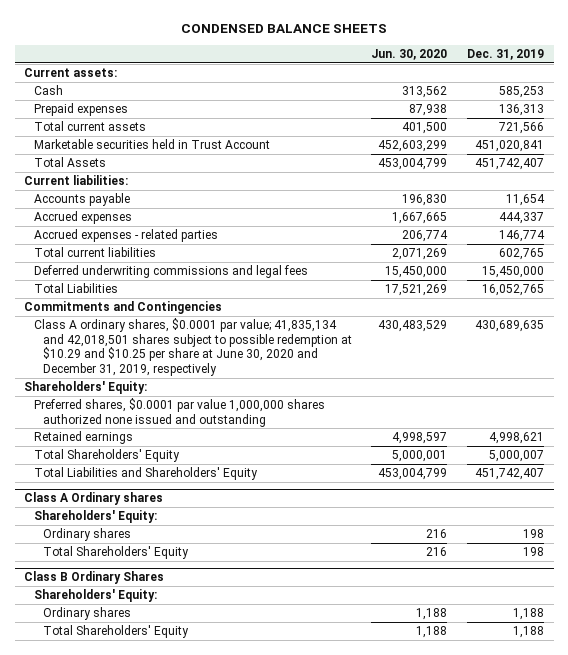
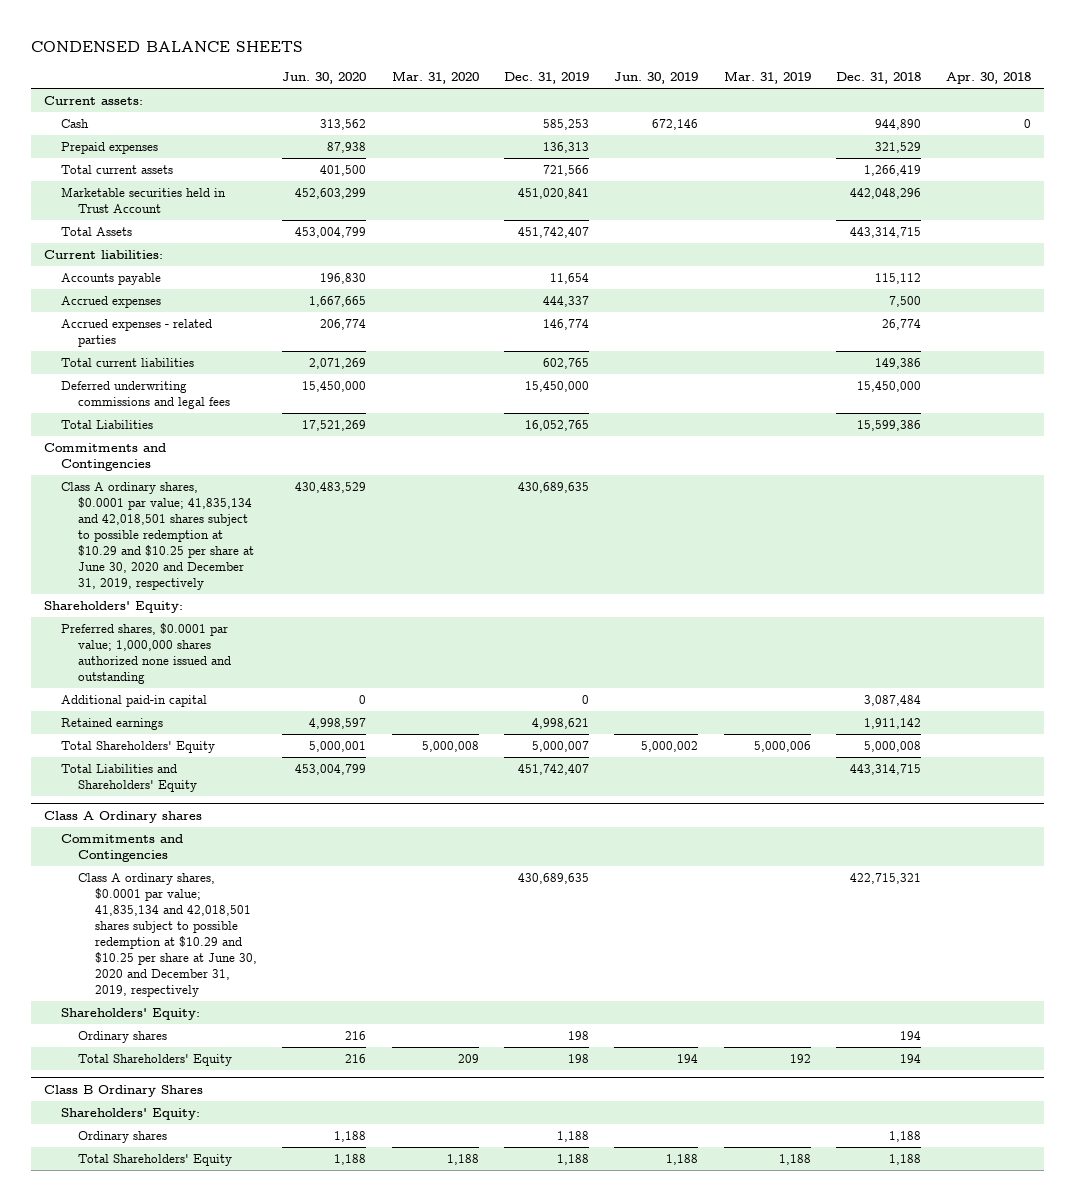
none -> [391,71,479,85] Mar. 31, 2020
none -> [614,72,699,85] Jun. 30, 2019
none -> [723,71,811,85] Mar. 31, 2019
none -> [836,72,922,85] Dec. 31, 2018
none -> [946,72,1032,85] Apr. 30, 2018
[33,398,325,427] Preferred shares, $0.0001 par value 1,000,000 shares authorized none issued and outstanding -> [61,623,232,684] Preferred shares, $0.0001 par value; 1,000,000 shares authorized none issued and outstanding
none -> [61,695,208,708] Additional paid-in capital
none -> [61,834,184,863] Commitments and Contingencies
none -> [78,873,258,997] Class A ordinary shares, $0.0001 par value; 41,835,134 and 42,018,501 shares subject to possible redemption at $10.29 and $10.25 per share at June 30, 2020 and December 31, 2019, respectively

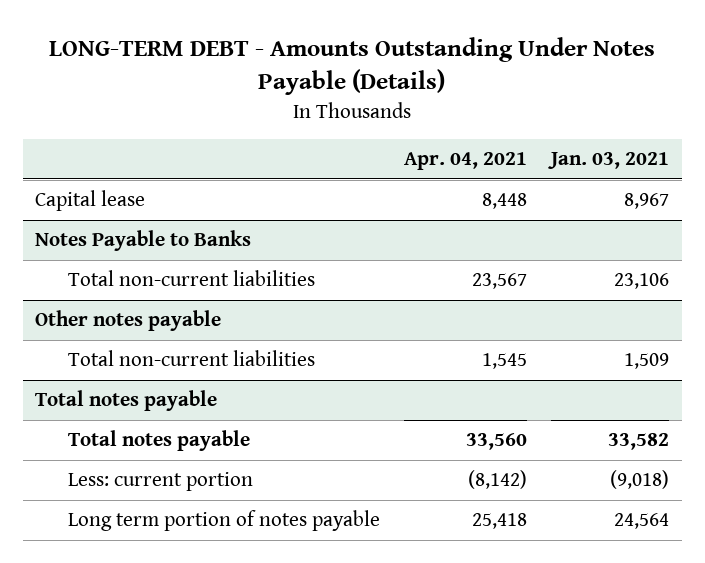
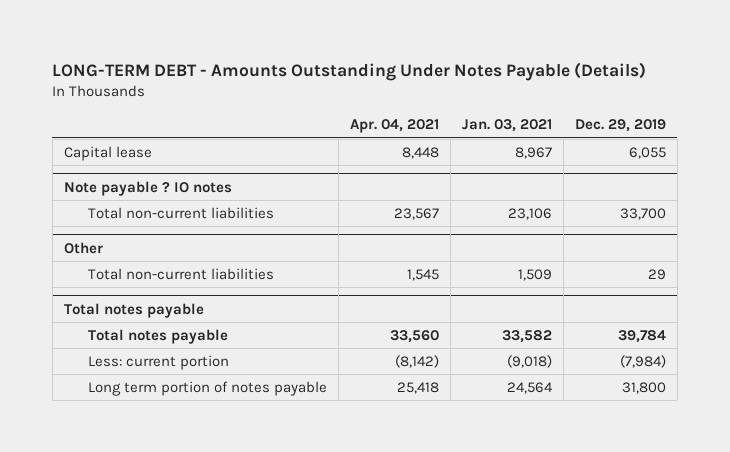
none -> [574,119,666,133] Dec. 29, 2019
[35,230,252,252] Notes Payable to Banks -> [64,180,233,196] Note payable ? IO notes
[35,310,222,332] Other notes payable -> [64,241,104,254] Other

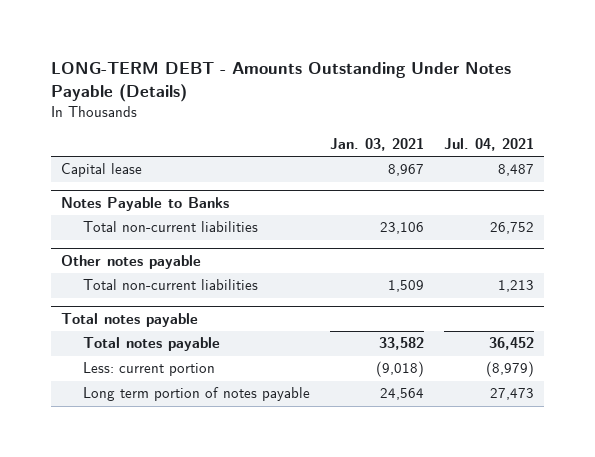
[349,119,439,134] Apr. 04, 2021 -> none
[574,119,666,133] Dec. 29, 2019 -> none
none -> [444,137,535,151] Jul. 04, 2021
[64,180,233,196] Note payable ? IO notes -> [61,197,230,212] Notes Payable to Banks
[64,241,104,254] Other -> [61,255,202,270] Other notes payable

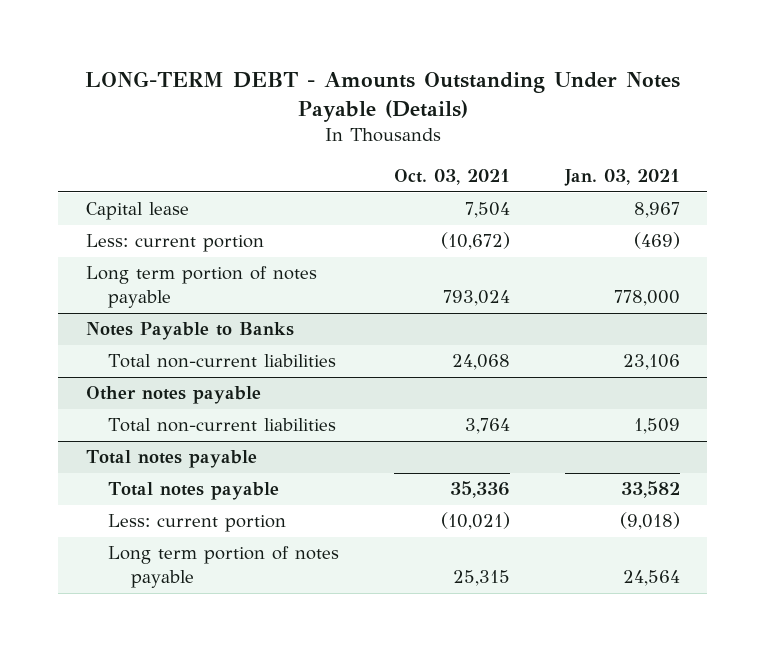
[444,137,535,151] Jul. 04, 2021 -> none
none -> [394,169,511,186] Oct. 03, 2021
none -> [85,234,264,253] Less: current portion
none -> [85,266,317,309] Long term portion of notes payable

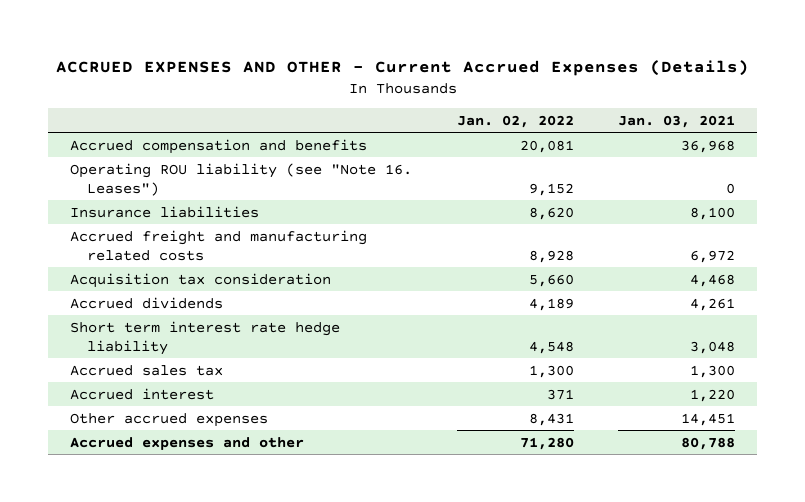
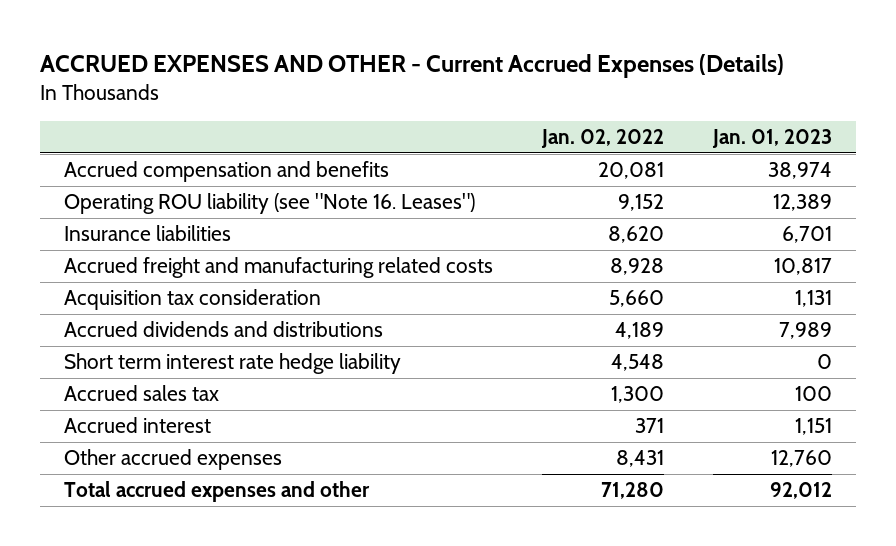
[617,114,735,128] Jan. 03, 2021 -> none
none -> [711,129,832,149] Jan. 01, 2023
[70,296,224,309] Accrued dividends -> [64,321,384,338] Accrued dividends and distributions
[70,436,305,450] Accrued expenses and other -> [64,481,371,503] Total accrued expenses and other

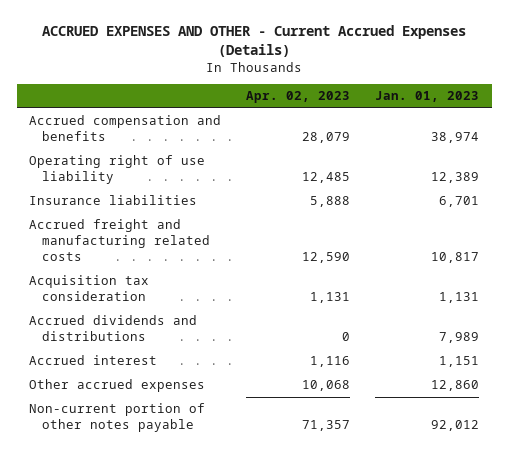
[540,129,664,149] Jan. 02, 2022 -> none
none -> [246,91,351,104] Apr. 02, 2023
[64,193,476,215] Operating ROU liability (see "Note 16. Leases") -> [29,155,206,185] Operating right of use liability
[64,353,402,375] Short term interest rate hedge liability -> none
[64,385,220,402] Accrued sales tax -> none
[770,450,832,468] 12,760 -> [431,380,480,392] 12,860
[64,481,371,503] Total accrued expenses and other -> [29,403,206,433] Non-current portion of other notes payable

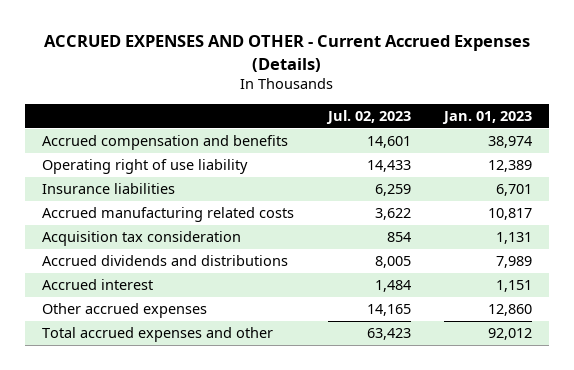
[246,91,351,104] Apr. 02, 2023 -> none
none -> [325,109,411,124] Jul. 02, 2023
[29,219,211,261] Accrued freight and manufacturing related costs -> [41,207,294,223] Accrued manufacturing related costs
[29,403,206,433] Non-current portion of other notes payable -> [41,327,273,343] Total accrued expenses and other

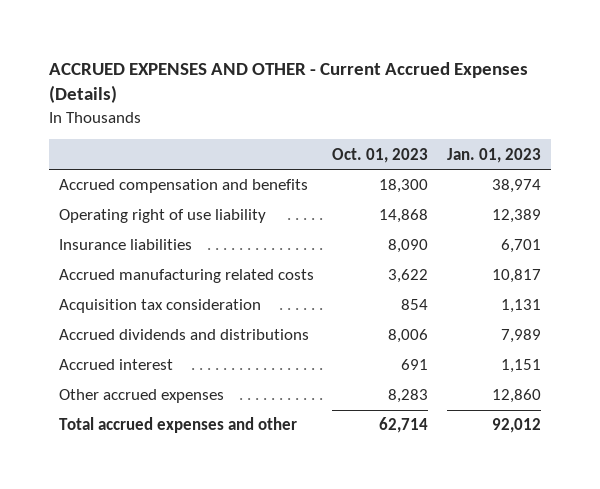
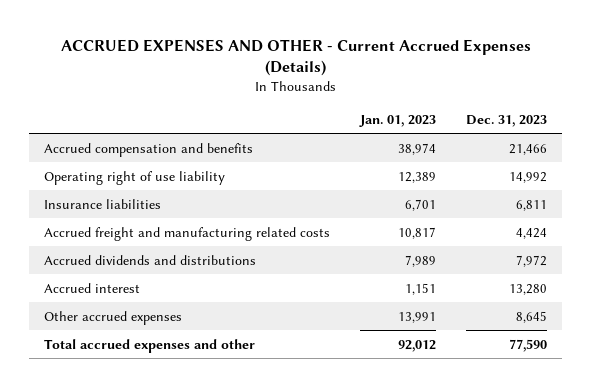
[332,147,429,163] Oct. 01, 2023 -> none
none -> [465,114,547,127] Dec. 31, 2023
[58,299,261,314] Acquisition tax consideration -> none
[58,269,314,284] Accrued manufacturing related costs -> [44,226,331,241] Accrued freight and manufacturing related costs
[492,389,542,404] 12,860 -> [398,311,437,323] 13,991

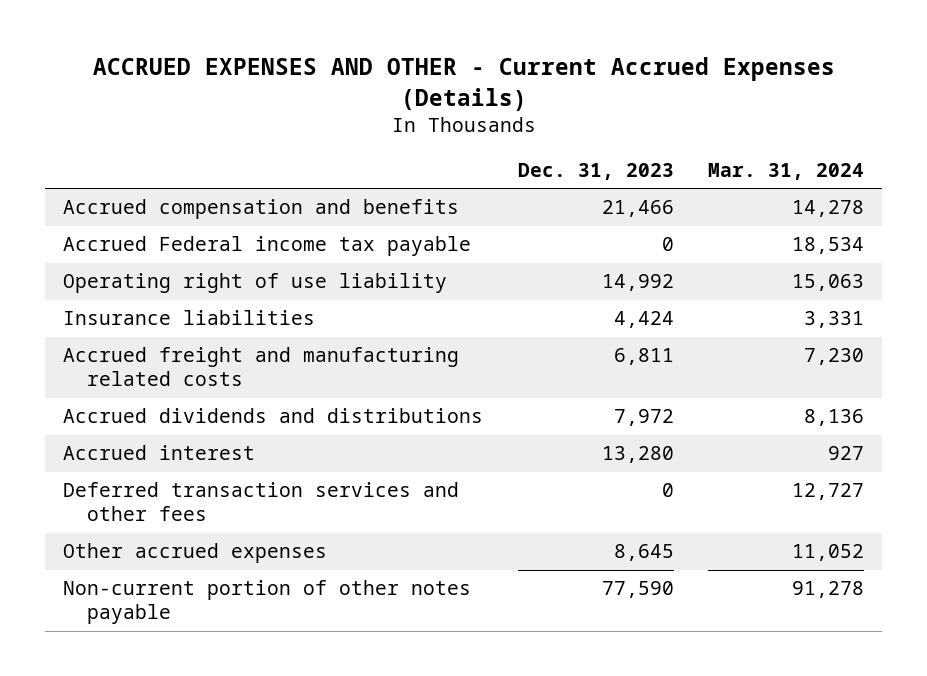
[359,114,437,127] Jan. 01, 2023 -> none
none -> [708,163,865,181] Mar. 31, 2024
none -> [62,236,471,257] Accrued Federal income tax payable
[515,199,547,211] 6,811 -> [613,311,674,329] 4,424
[515,227,547,239] 4,424 -> [613,348,674,366] 6,811
none -> [62,482,459,522] Deferred transaction services and other fees
[44,338,256,353] Total accrued expenses and other -> [62,580,471,625] Non-current portion of other notes payable

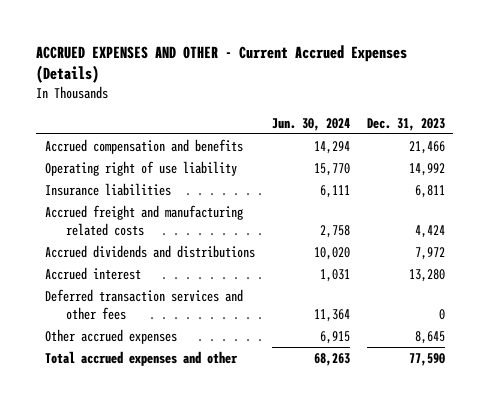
[708,163,865,181] Mar. 31, 2024 -> none
none -> [271,117,350,131] Jun. 30, 2024
[62,236,471,257] Accrued Federal income tax payable -> none
[613,311,674,329] 4,424 -> [414,185,445,199] 6,811
[613,348,674,366] 6,811 -> [414,224,445,238] 4,424
[62,580,471,625] Non-current portion of other notes payable -> [44,351,238,367] Total accrued expenses and other

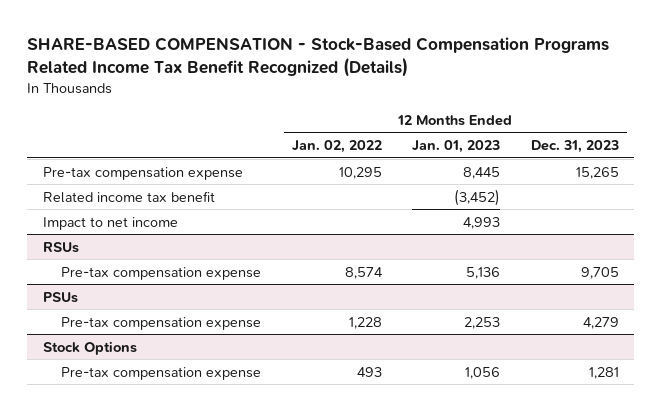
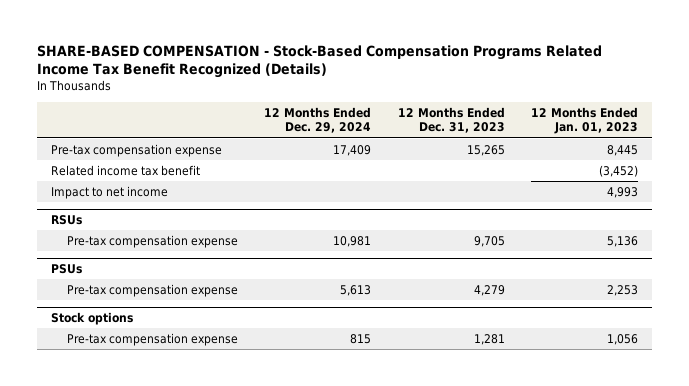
[291,140,382,154] Jan. 02, 2022 -> none
none -> [264,106,372,134] 12 Months Ended Dec. 29, 2024
[42,340,137,355] Stock Options -> [50,312,133,326] Stock options

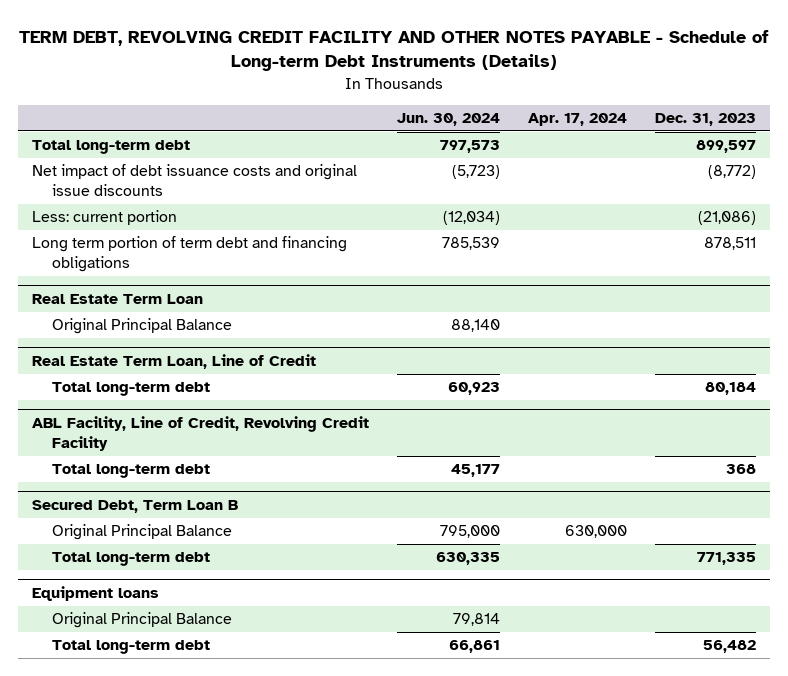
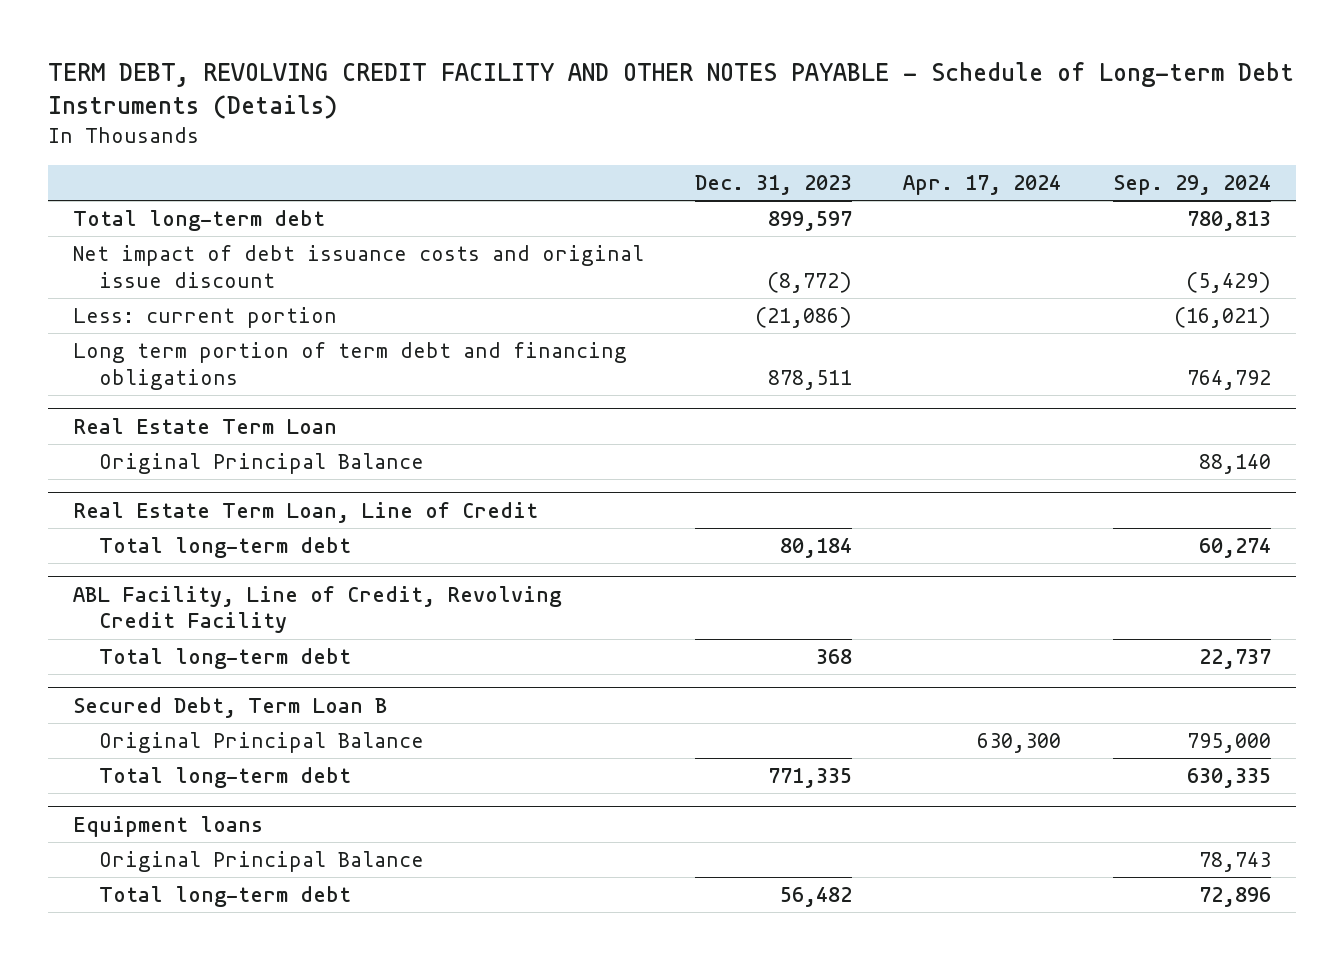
[397,113,501,127] Jun. 30, 2024 -> none
none -> [1112,174,1271,195] Sep. 29, 2024
[32,164,358,197] Net impact of debt issuance costs and original issue discounts -> [73,245,645,289] Net impact of debt issuance costs and original issue discount
[564,525,627,539] 630,000 -> [977,733,1062,754] 630,300

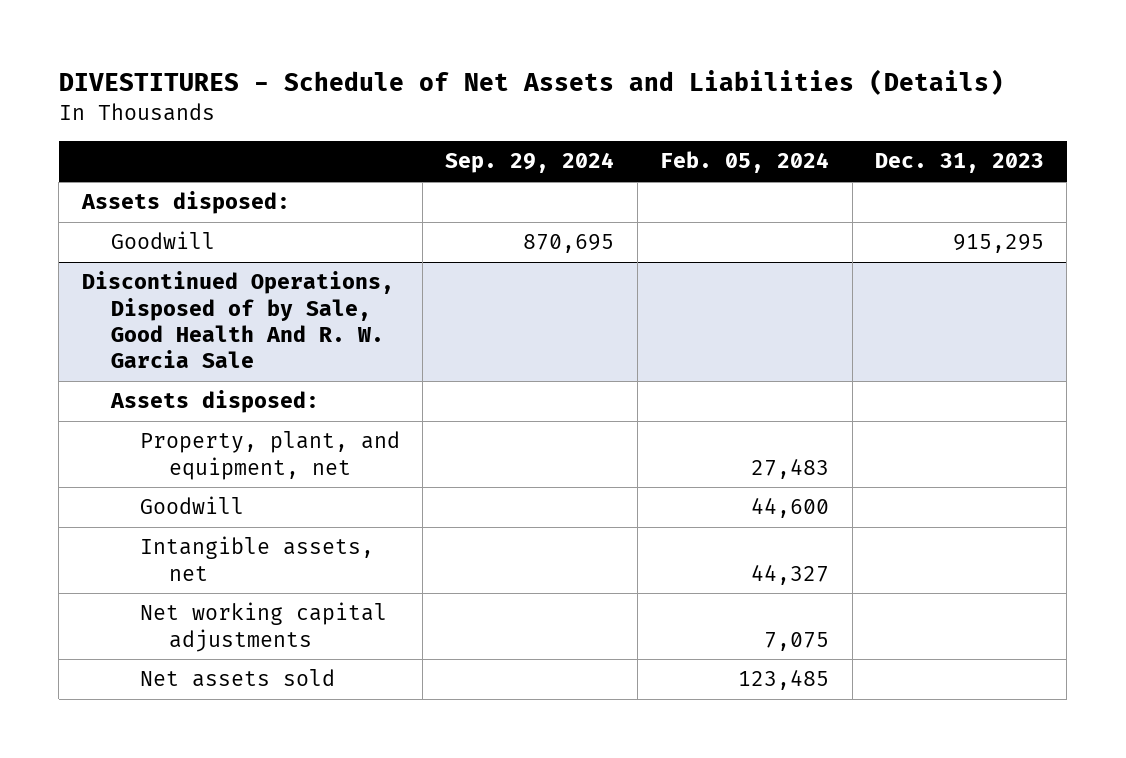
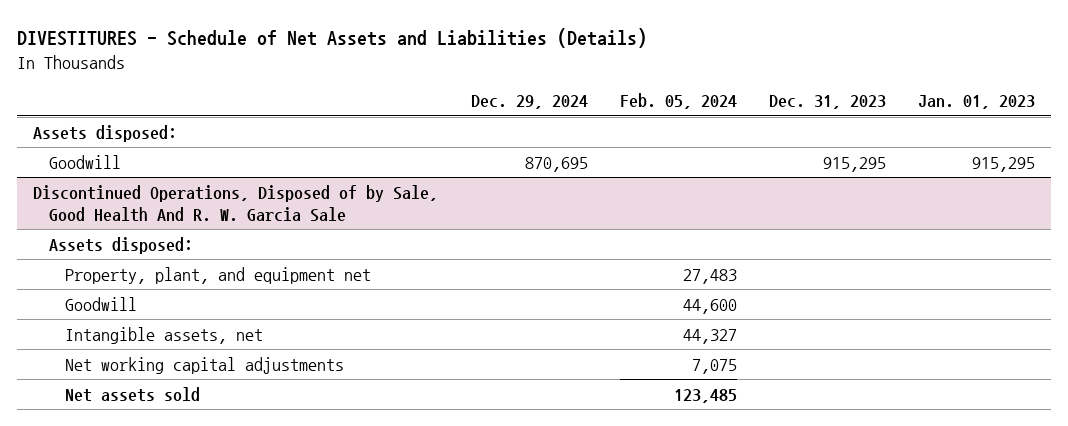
[445,152,615,174] Sep. 29, 2024 -> none
none -> [470,95,588,110] Dec. 29, 2024
none -> [917,95,1035,110] Jan. 01, 2023
[139,431,400,480] Property, plant, and equipment, net -> [65,266,372,284] Property, plant, and equipment net

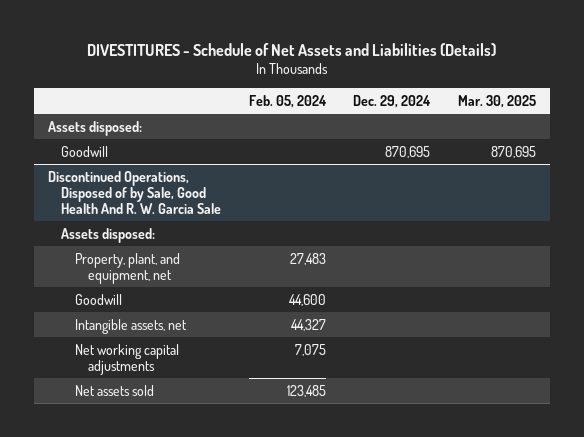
[768,95,886,110] Dec. 31, 2023 -> none
[917,95,1035,110] Jan. 01, 2023 -> none
none -> [457,94,536,108] Mar. 30, 2025
[65,266,372,284] Property, plant, and equipment net -> [74,252,180,284] Property, plant, and equipment, net

